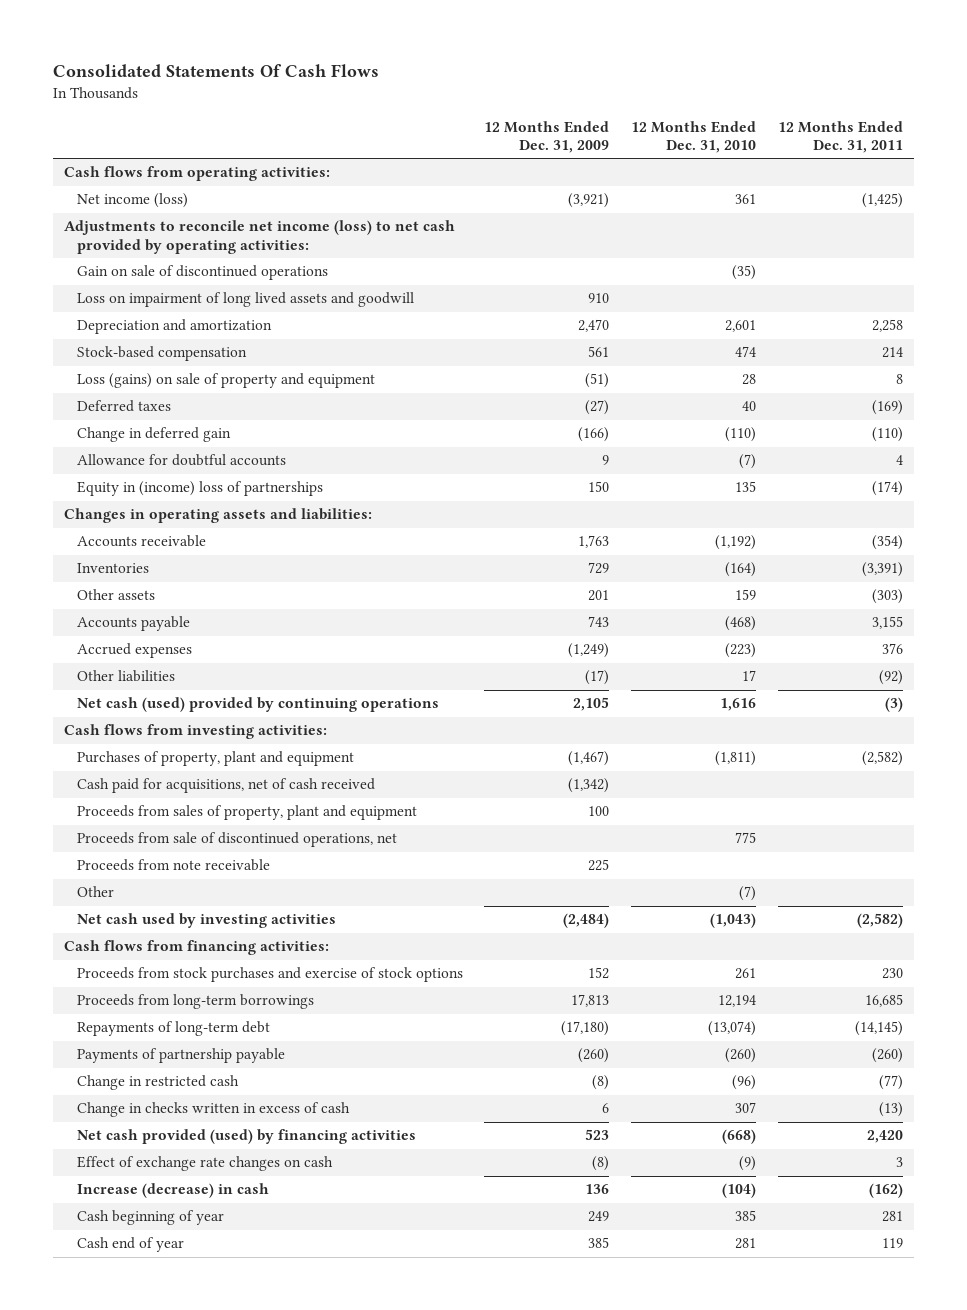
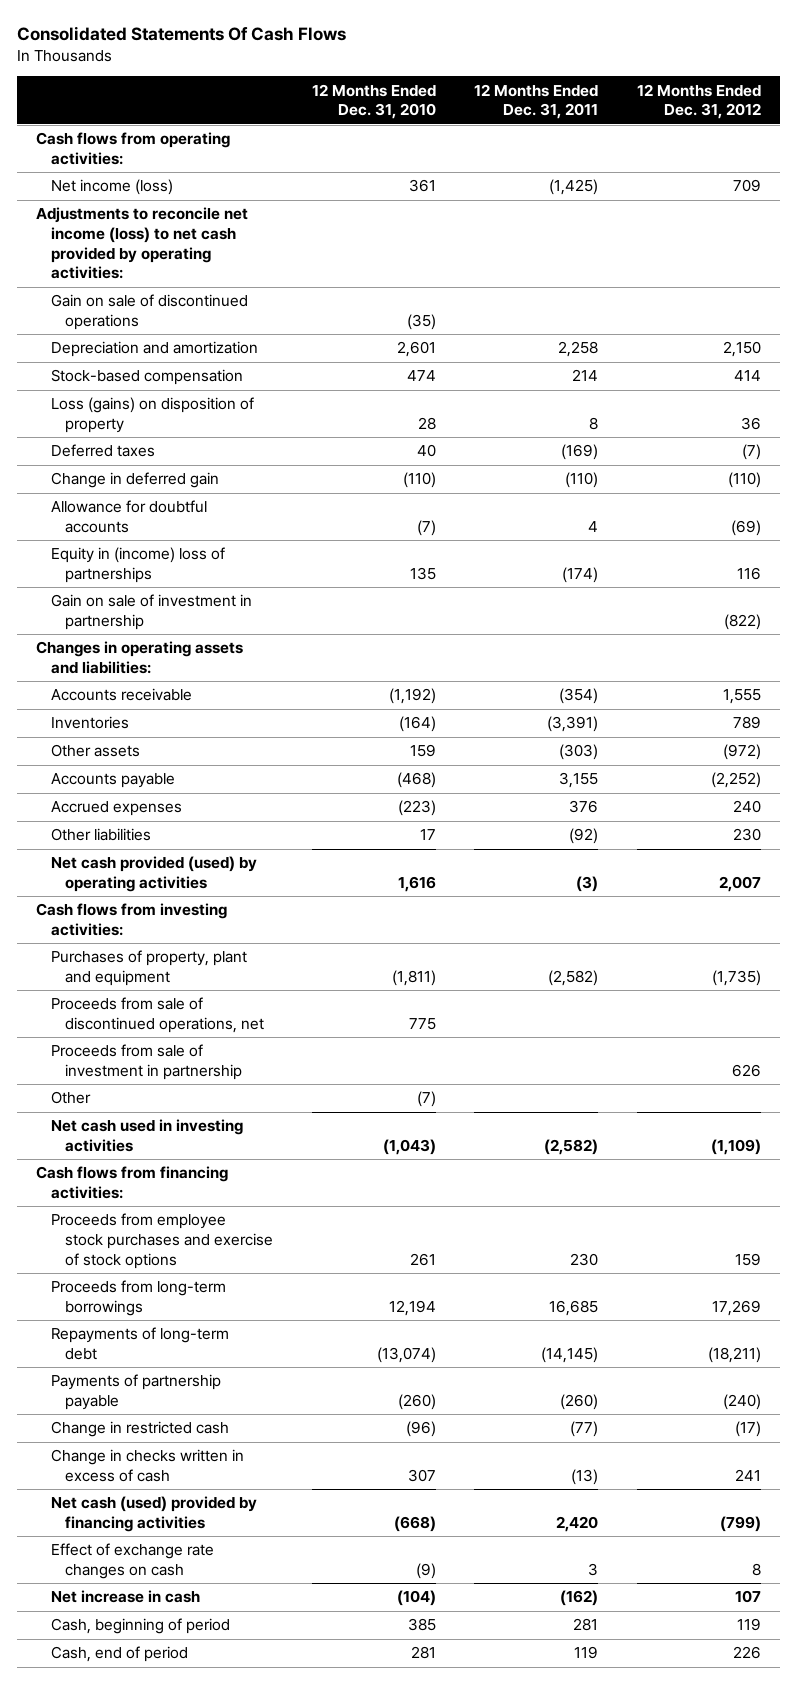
[484,121,610,154] 12 Months Ended Dec. 31, 2009 -> none
none -> [637,83,762,120] 12 Months Ended Dec. 31, 2012
[76,292,414,308] Loss on impairment of long lived assets and goodwill -> none
[76,373,375,389] Loss (gains) on sale of property and equipment -> [50,397,254,433] Loss (gains) on disposition of property
none -> [50,594,252,630] Gain on sale of investment in partnership
[76,697,439,713] Net cash (used) provided by continuing operations -> [50,856,257,892] Net cash provided (used) by operating activities
[76,778,375,794] Cash paid for acquisitions, net of cash received -> none
[76,805,417,821] Proceeds from sales of property, plant and equipment -> none
[76,859,270,872] Proceeds from note receivable -> none
none -> [50,1044,243,1080] Proceeds from sale of investment in partnership
[76,913,336,929] Net cash used by investing activities -> [50,1119,243,1152] Net cash used in investing activities
[76,967,463,983] Proceeds from stock purchases and exercise of stock options -> [50,1213,274,1269] Proceeds from employee stock purchases and exercise of stock options
[76,1129,416,1145] Net cash provided (used) by financing activities -> [50,1496,257,1532] Net cash (used) provided by financing activities
[76,1183,269,1199] Increase (decrease) in cash -> [50,1590,200,1604] Net increase in cash
[76,1210,224,1226] Cash beginning of year -> [50,1618,230,1635] Cash, beginning of period
[76,1237,184,1253] Cash end of year -> [50,1646,188,1663] Cash, end of period

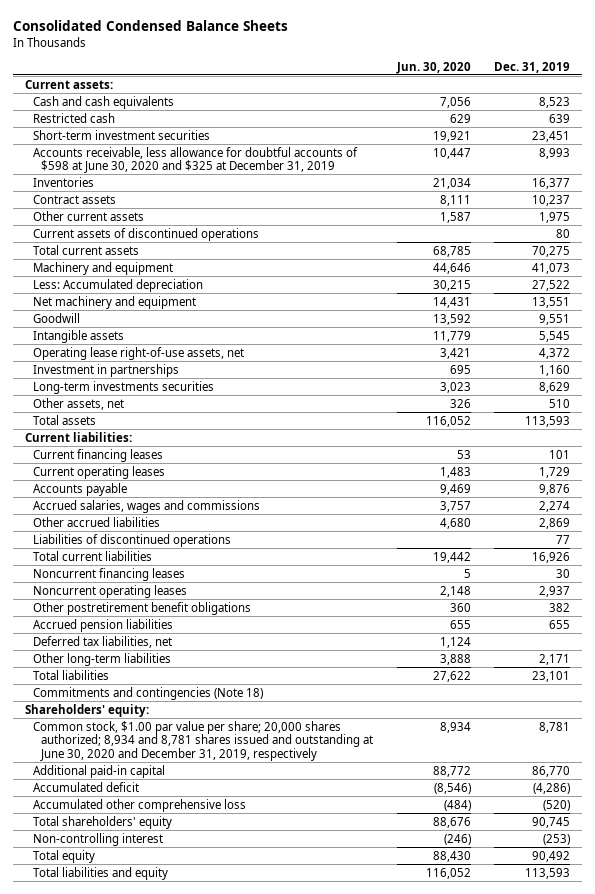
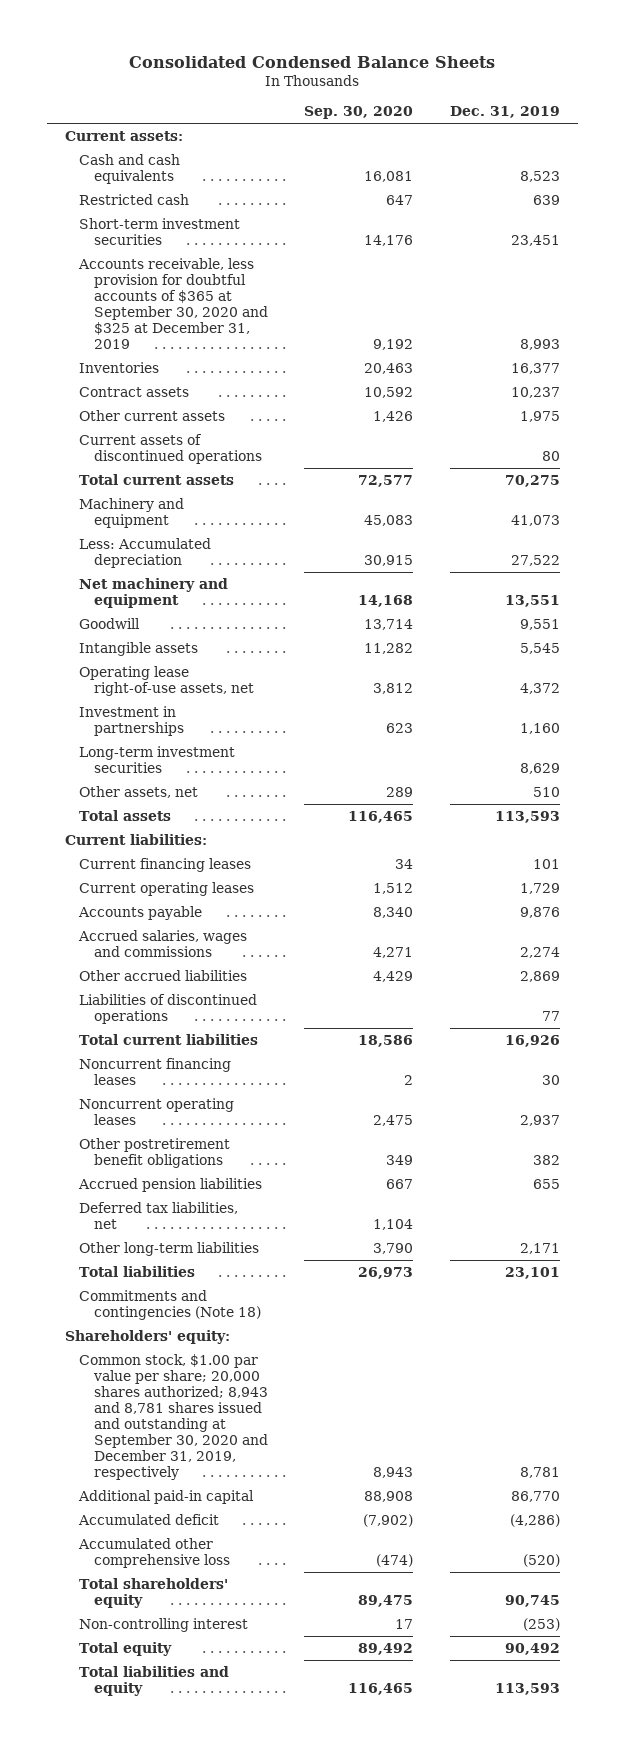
[395,61,471,74] Jun. 30, 2020 -> none
none -> [304,106,414,120] Sep. 30, 2020
[32,146,358,174] Accounts receivable, less allowance for doubtful accounts of $598 at June 30, 2020 and $325 at December 31, 2019 -> [78,257,268,349] Accounts receivable, less provision for doubtful accounts of $365 at September 30, 2020 and $325 at December 31, 2019
[32,380,214,394] Long-term investments securities -> [79,745,236,773] Long-term investment securities
[32,720,373,762] Common stock, $1.00 par value per share; 20,000 shares authorized; 8,934 and 8,781 shares issued and outstanding at June 30, 2020 and December 31, 2019, respectively -> [79,1353,268,1480] Common stock, $1.00 par value per share; 20,000 shares authorized; 8,943 and 8,781 shares issued and outstanding at September 30, 2020 and December 31, 2019, respectively

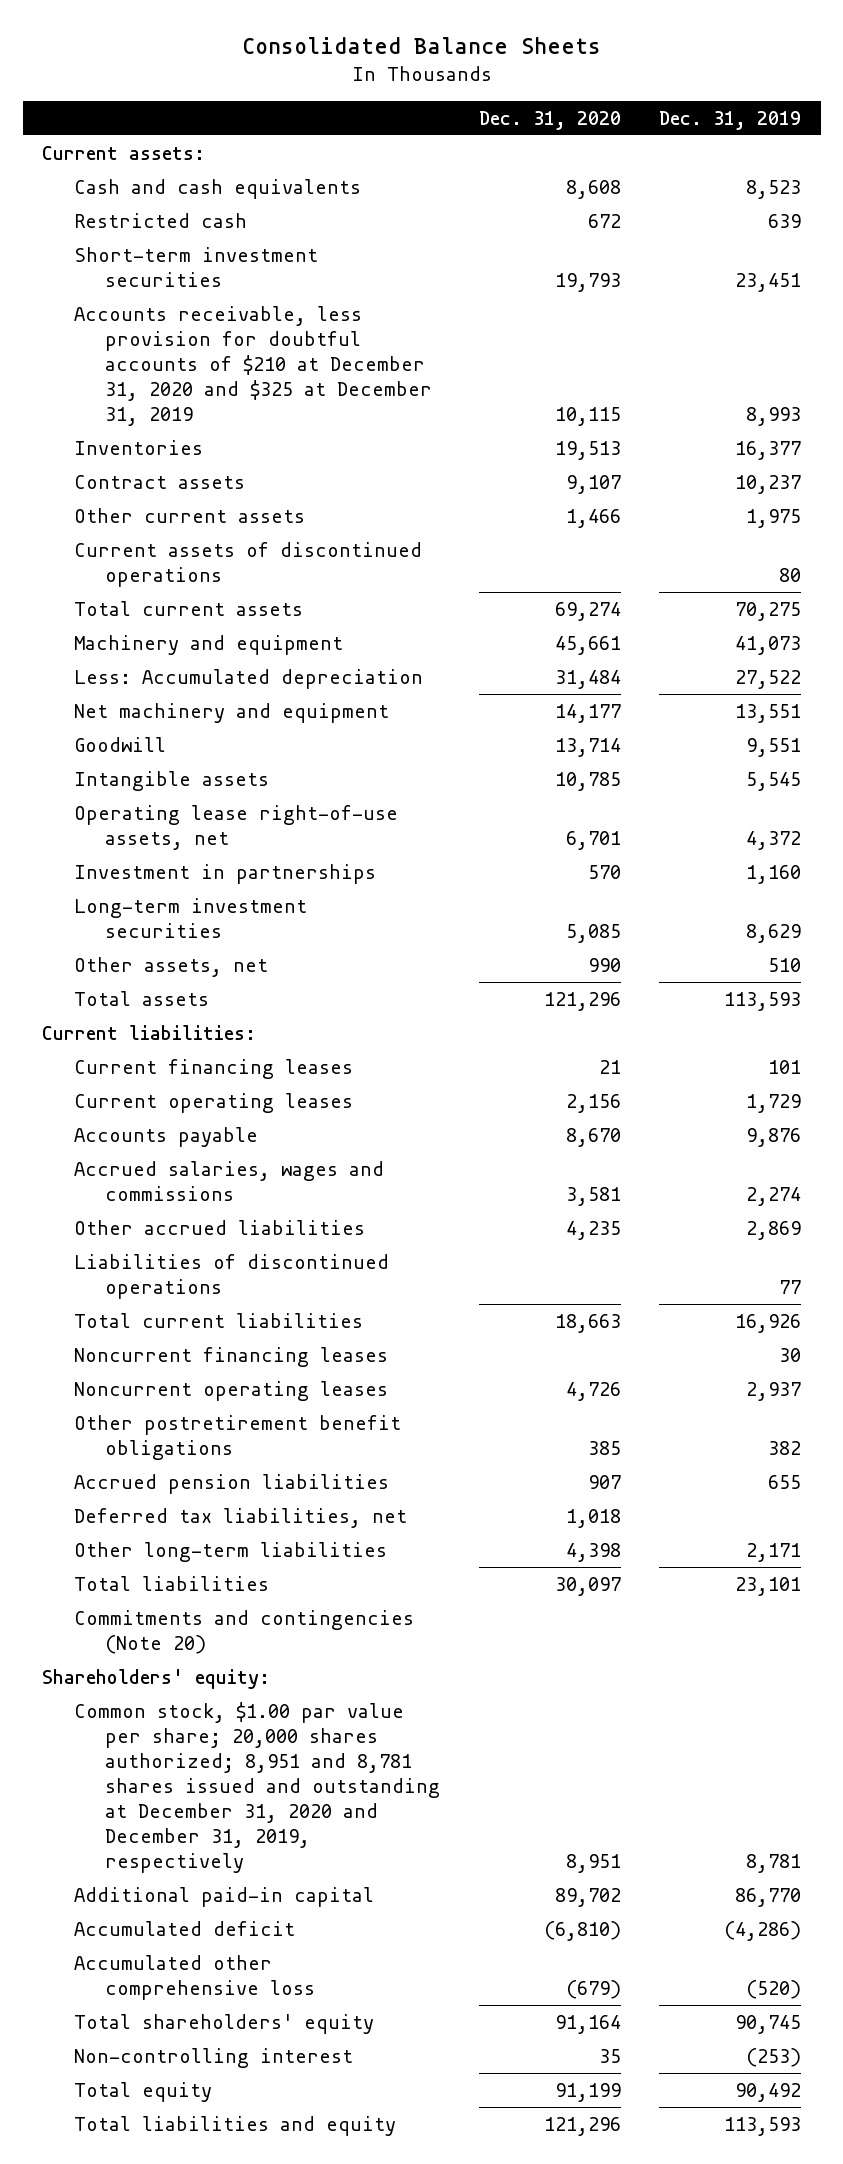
[129,55,496,68] Consolidated Condensed Balance Sheets -> [241,36,601,54] Consolidated Balance Sheets
[304,106,414,120] Sep. 30, 2020 -> none
none -> [478,110,621,130] Dec. 31, 2020
[78,257,268,349] Accounts receivable, less provision for doubtful accounts of $365 at September 30, 2020 and $325 at December 31, 2019 -> [73,305,433,426] Accounts receivable, less provision for doubtful accounts of $210 at December 31, 2020 and $325 at December 31, 2019
[79,1289,261,1320] Commitments and contingencies (Note 18) -> [73,1609,414,1654] Commitments and contingencies (Note 20)
[79,1353,268,1480] Common stock, $1.00 par value per share; 20,000 shares authorized; 8,943 and 8,781 shares issued and outstanding at September 30, 2020 and December 31, 2019, respectively -> [73,1701,441,1873] Common stock, $1.00 par value per share; 20,000 shares authorized; 8,951 and 8,781 shares issued and outstanding at December 31, 2020 and December 31, 2019, respectively

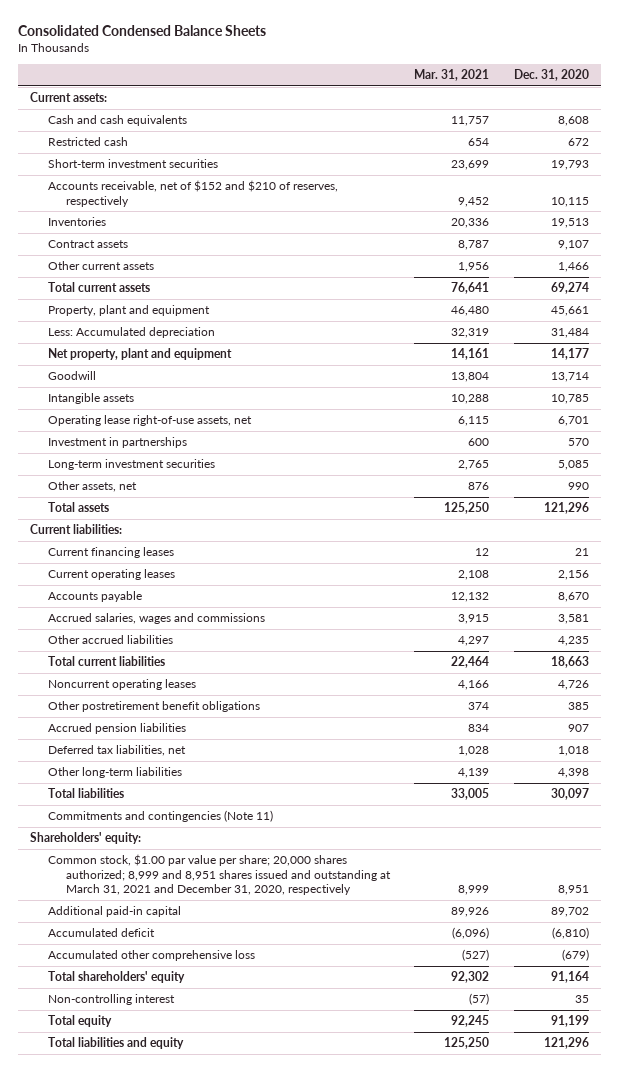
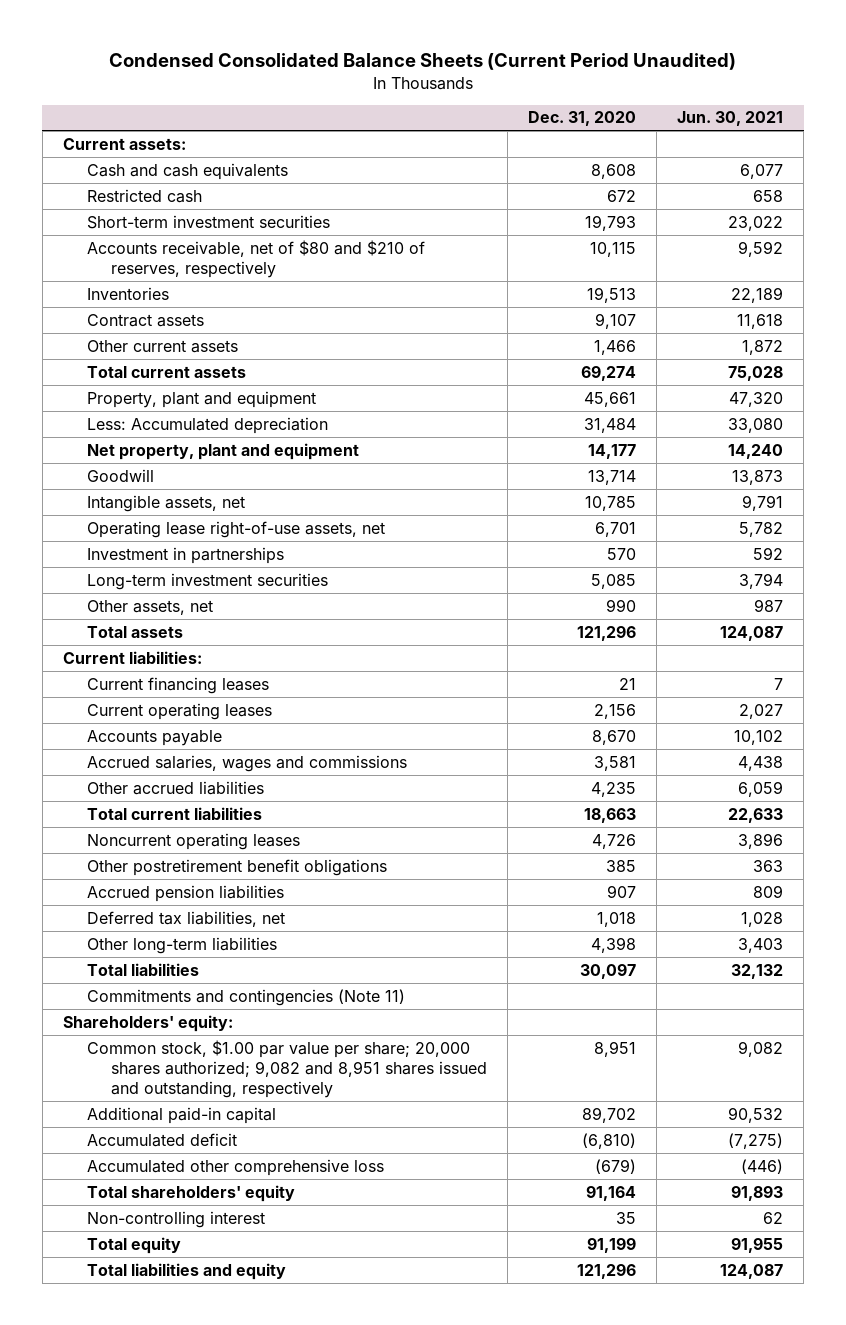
[17,24,266,36] Consolidated Condensed Balance Sheets -> [108,52,736,70] Condensed Consolidated Balance Sheets (Current Period Unaudited)
[414,69,490,82] Mar. 31, 2021 -> none
none -> [677,111,784,127] Jun. 30, 2021
[47,180,338,207] Accounts receivable, net of $152 and $210 of reserves, respectively -> [86,239,425,278] Accounts receivable, net of $80 and $210 of reserves, respectively
[47,393,134,405] Intangible assets -> [86,494,245,512] Intangible assets, net
[47,854,391,896] Common stock, $1.00 par value per share; 20,000 shares authorized; 8,999 and 8,951 shares issued and outstanding at March 31, 2021 and December 31, 2020, respectively -> [86,1039,487,1098] Common stock, $1.00 par value per share; 20,000 shares authorized; 9,082 and 8,951 shares issued and outstanding, respectively

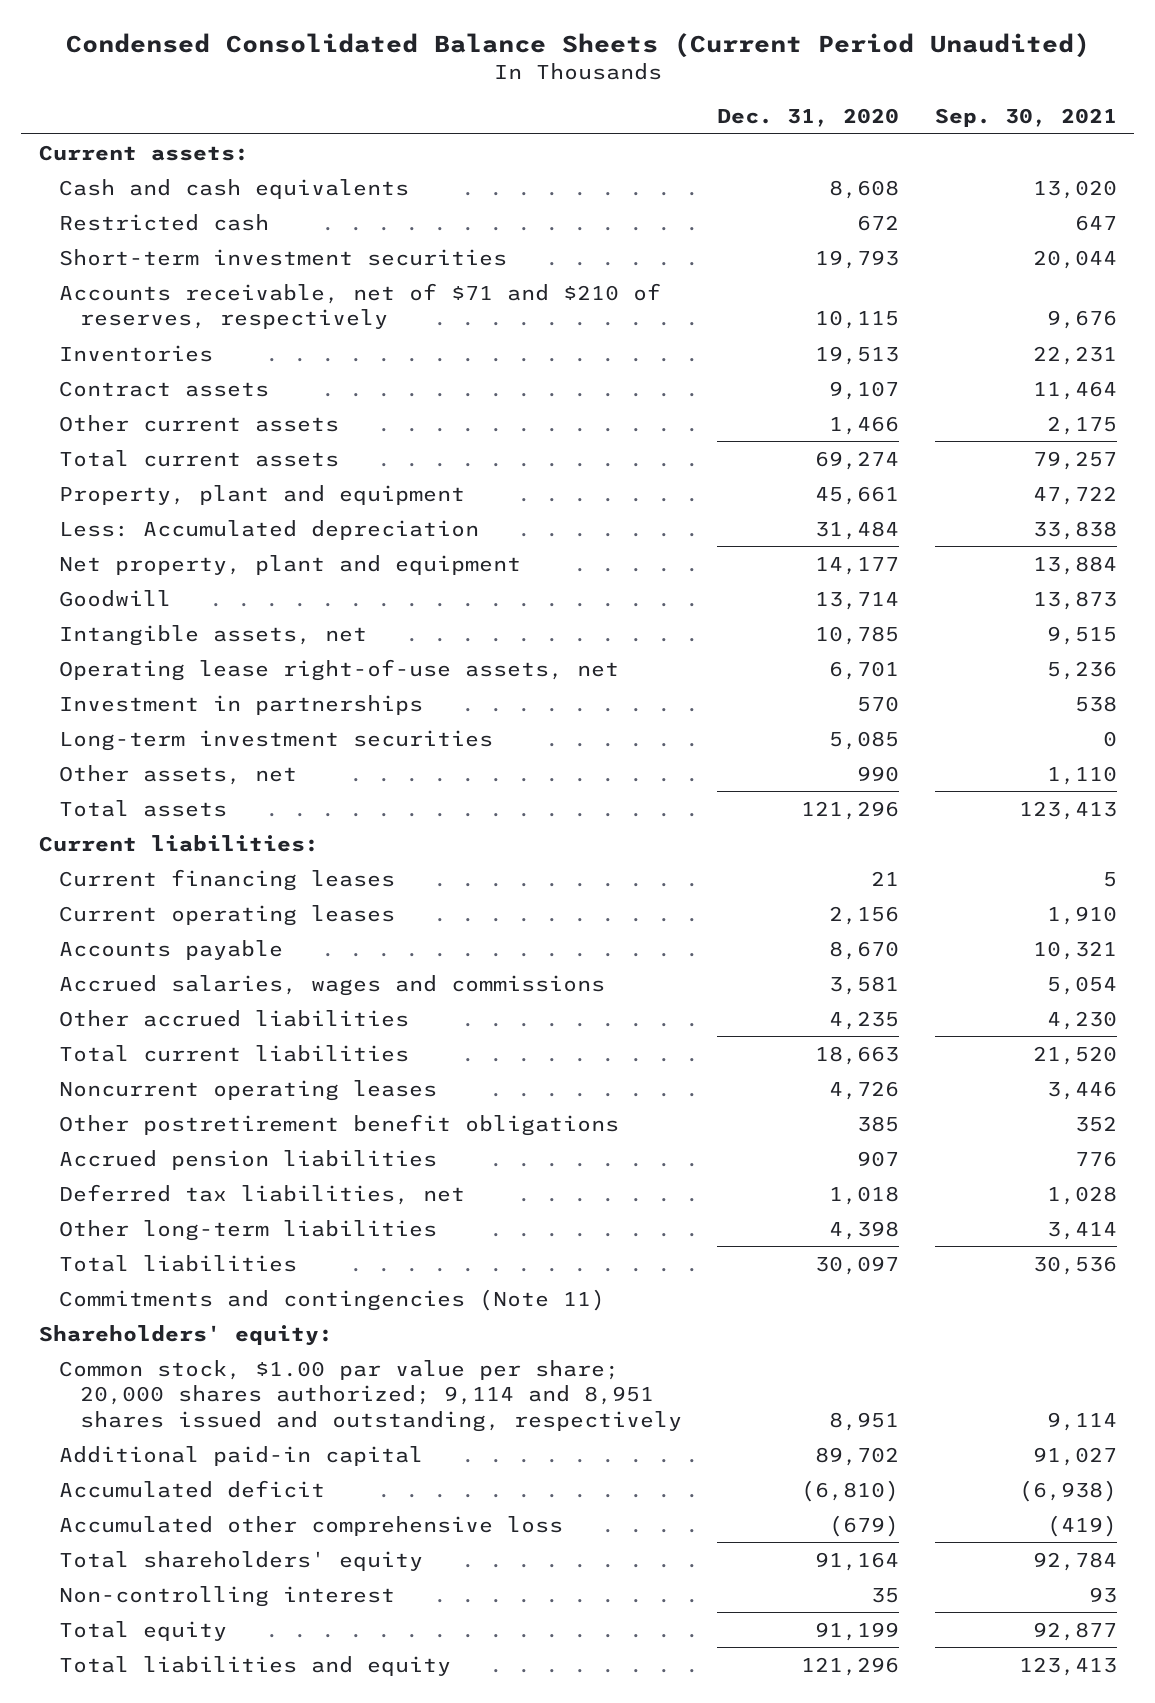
[677,111,784,127] Jun. 30, 2021 -> none
none -> [934,108,1117,128] Sep. 30, 2021
[86,239,425,278] Accounts receivable, net of $80 and $210 of reserves, respectively -> [59,282,662,330] Accounts receivable, net of $71 and $210 of reserves, respectively
[86,1039,487,1098] Common stock, $1.00 par value per share; 20,000 shares authorized; 9,082 and 8,951 shares issued and outstanding, respectively -> [59,1359,682,1432] Common stock, $1.00 par value per share; 20,000 shares authorized; 9,114 and 8,951 shares issued and outstanding, respectively

